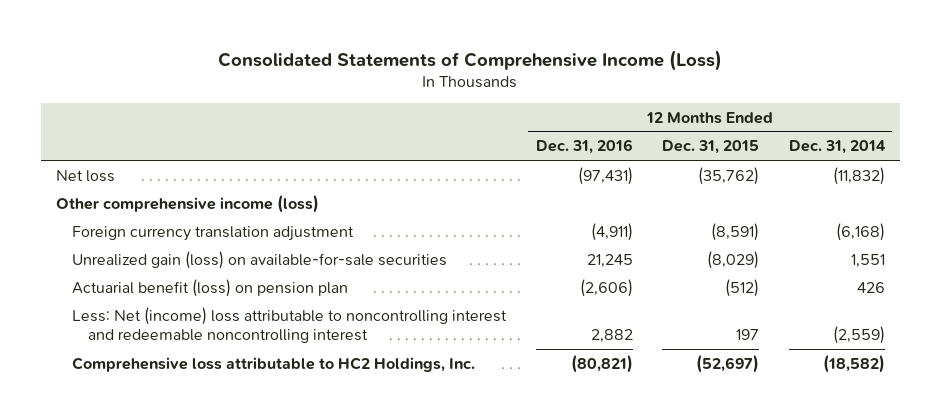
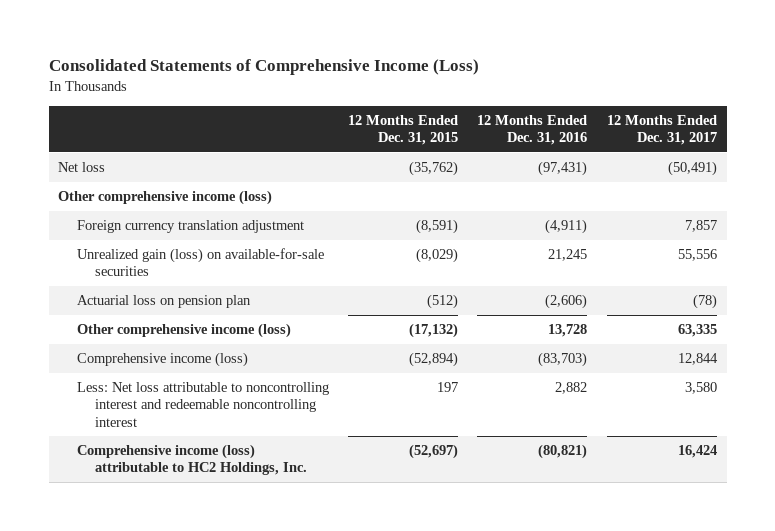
[788,140,886,155] Dec. 31, 2014 -> none
none -> [606,114,717,145] 12 Months Ended Dec. 31, 2017
[72,278,349,297] Actuarial benefit (loss) on pension plan -> [76,295,251,309] Actuarial loss on pension plan
none -> [76,323,291,339] Other comprehensive income (loss)
none -> [76,352,248,368] Comprehensive income (loss)
[72,306,508,344] Less: Net (income) loss attributable to noncontrolling interest and redeemable noncontrolling interest -> [76,382,329,427] Less: Net loss attributable to noncontrolling interest and redeemable noncontrolling interest
[72,356,476,372] Comprehensive loss attributable to HC2 Holdings, Inc. -> [76,444,308,476] Comprehensive income (loss) attributable to HC2 Holdings, Inc.

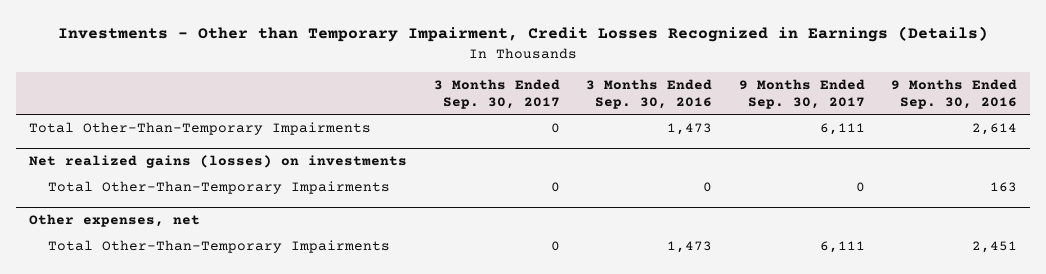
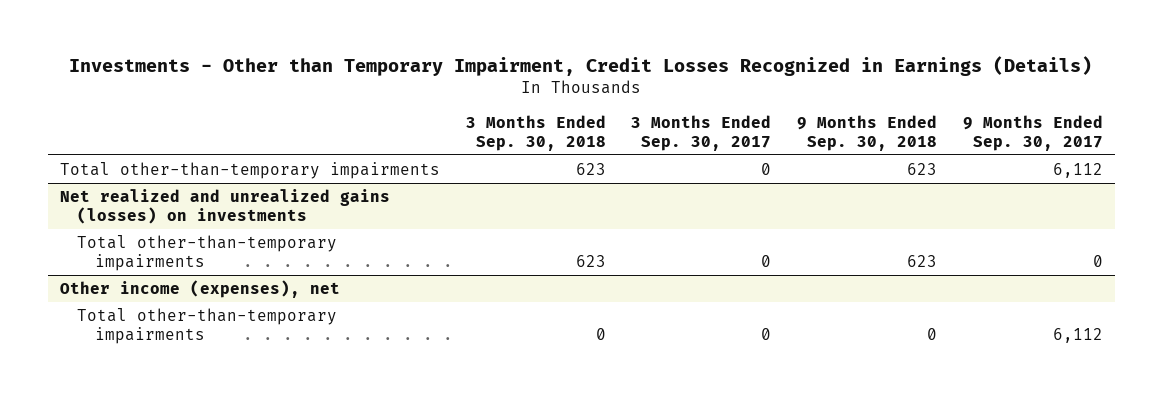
[586,79,713,109] 3 Months Ended Sep. 30, 2016 -> none
[891,79,1018,109] 9 Months Ended Sep. 30, 2016 -> none
none -> [465,114,606,152] 3 Months Ended Sep. 30, 2018
none -> [797,114,938,152] 9 Months Ended Sep. 30, 2018
[29,121,372,135] Total Other-Than-Temporary Impairments -> [60,161,441,179] Total other-than-temporary impairments
[819,122,865,135] 6,111 -> [1052,162,1103,178] 6,112
[29,155,408,169] Net realized gains (losses) on investments -> [60,188,391,225] Net realized and unrealized gains (losses) on investments
[47,180,390,194] Total Other-Than-Temporary Impairments -> [77,234,338,272] Total other-than-temporary impairments
[29,214,201,228] Other expenses, net -> [60,279,341,298] Other income (expenses), net
[47,239,390,253] Total Other-Than-Temporary Impairments -> [77,307,338,345] Total other-than-temporary impairments
[819,240,865,253] 6,111 -> [1052,328,1103,344] 6,112

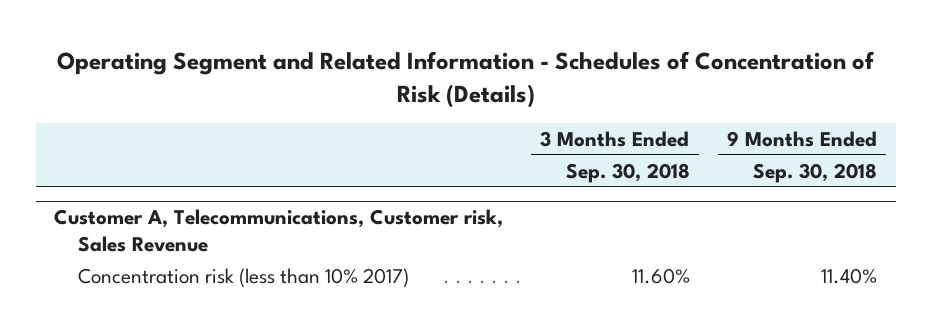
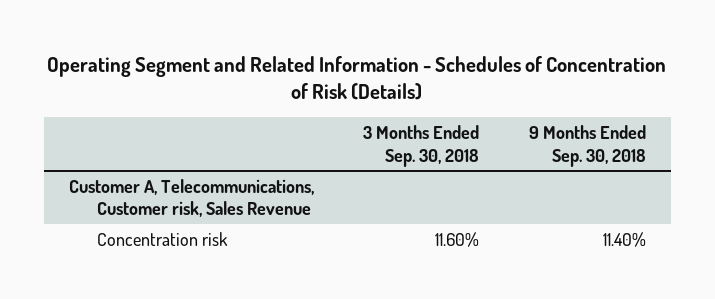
[77,268,409,289] Concentration risk (less than 10% 2017) -> [96,231,228,246] Concentration risk

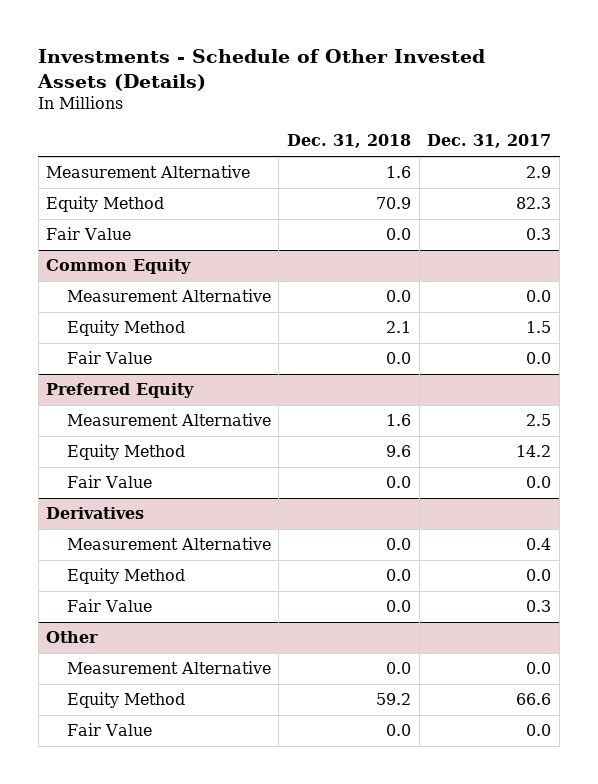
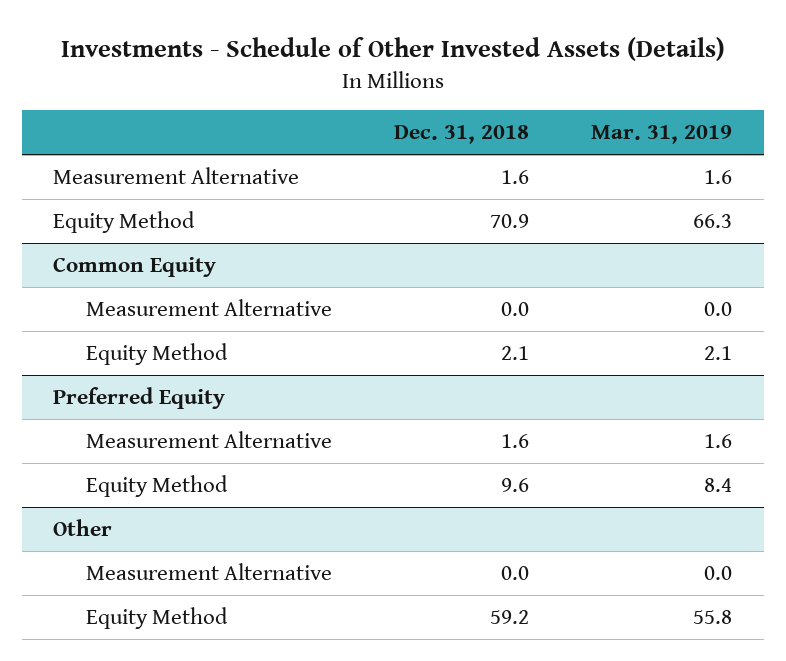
[427,134,552,149] Dec. 31, 2017 -> none
none -> [591,125,733,145] Mar. 31, 2019
[46,227,132,241] Fair Value -> none
[66,351,152,365] Fair Value -> none
[66,475,152,489] Fair Value -> none
[46,507,145,520] Derivatives -> none
[66,537,271,551] Measurement Alternative -> none
[66,568,185,585] Equity Method -> none
[66,599,152,613] Fair Value -> none
[66,723,152,737] Fair Value -> none

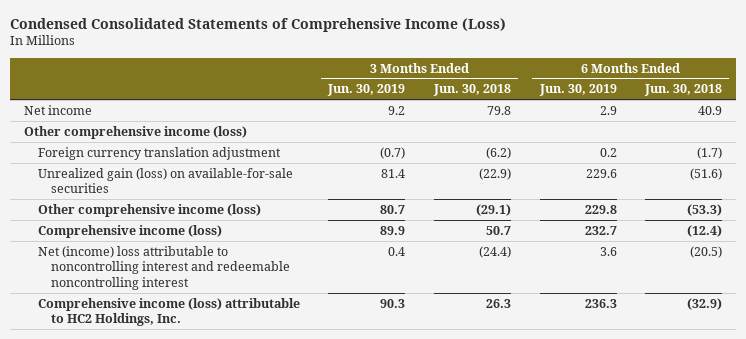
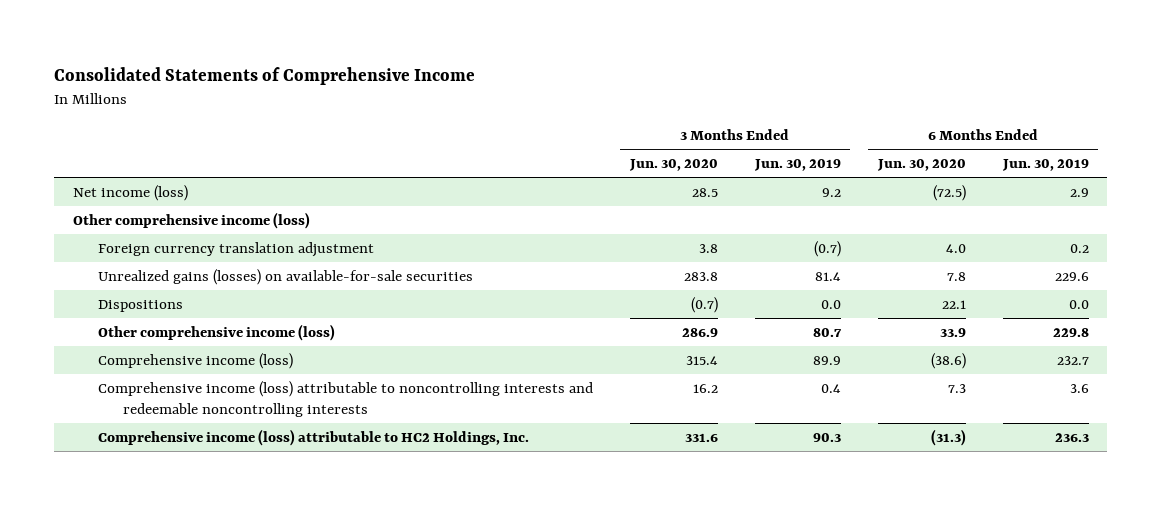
[9,17,506,32] Condensed Consolidated Statements of Comprehensive Income (Loss) -> [54,66,476,85] Consolidated Statements of Comprehensive Income
[432,84,511,97] Jun. 30, 2018 -> none
[644,84,723,97] Jun. 30, 2018 -> none
none -> [628,159,718,172] Jun. 30, 2020
none -> [876,159,966,172] Jun. 30, 2020
[24,104,93,115] Net income -> [72,184,188,201] Net income (loss)
[37,167,293,194] Unrealized gain (loss) on available-for-sale securities -> [97,268,473,285] Unrealized gains (losses) on available-for-sale securities
none -> [97,299,183,312] Dispositions
[37,245,291,290] Net (income) loss attributable to noncontrolling interest and redeemable noncontrolling interest -> [97,380,593,417] Comprehensive income (loss) attributable to noncontrolling interests and redeemable noncontrolling interests

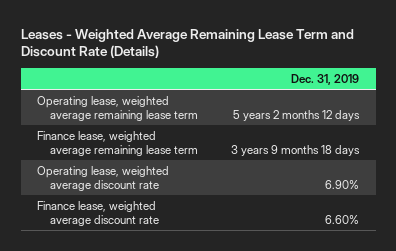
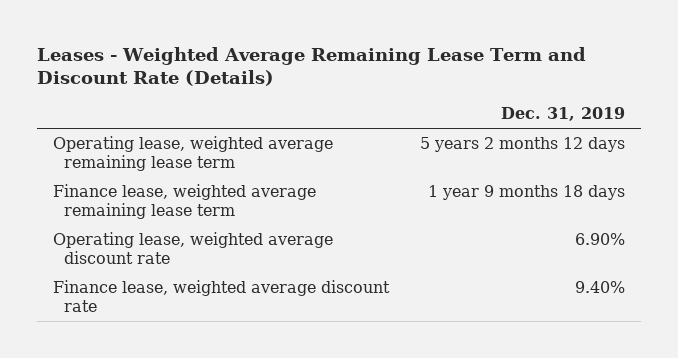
[231,144,361,156] 3 years 9 months 18 days -> [428,184,626,200] 1 year 9 months 18 days
[325,214,360,224] 6.60% -> [575,280,626,293] 9.40%

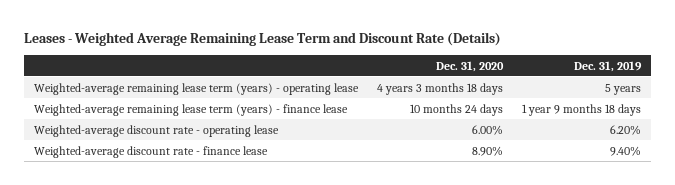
none -> [435,60,504,72] Dec. 31, 2020
[52,135,333,172] Operating lease, weighted average remaining lease term -> [33,82,359,95] Weighted-average remaining lease term (years) - operating lease
[420,136,626,152] 5 years 2 months 12 days -> [605,83,642,95] 5 years
[52,183,316,220] Finance lease, weighted average remaining lease term -> [33,103,348,116] Weighted-average remaining lease term (years) - finance lease
[52,231,333,265] Operating lease, weighted average discount rate -> [33,124,279,137] Weighted-average discount rate - operating lease
[575,232,626,245] 6.90% -> [610,124,642,135] 6.20%
[52,279,390,313] Finance lease, weighted average discount rate -> [33,145,268,158] Weighted-average discount rate - finance lease

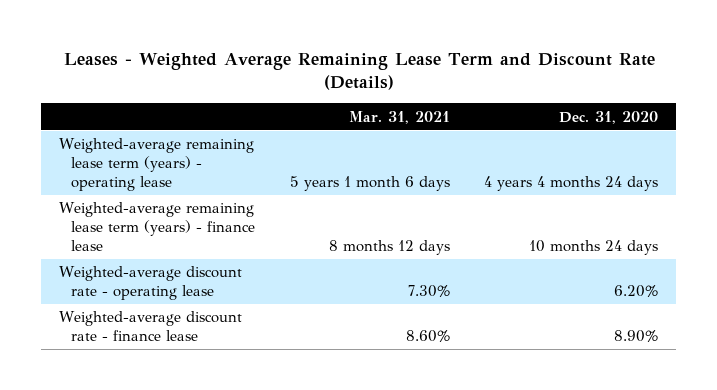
[574,60,643,72] Dec. 31, 2019 -> none
none -> [348,110,450,124] Mar. 31, 2021
[376,82,503,95] 4 years 3 months 18 days -> [484,175,659,191] 4 years 4 months 24 days
[471,124,503,135] 6.00% -> [614,285,659,298] 6.20%

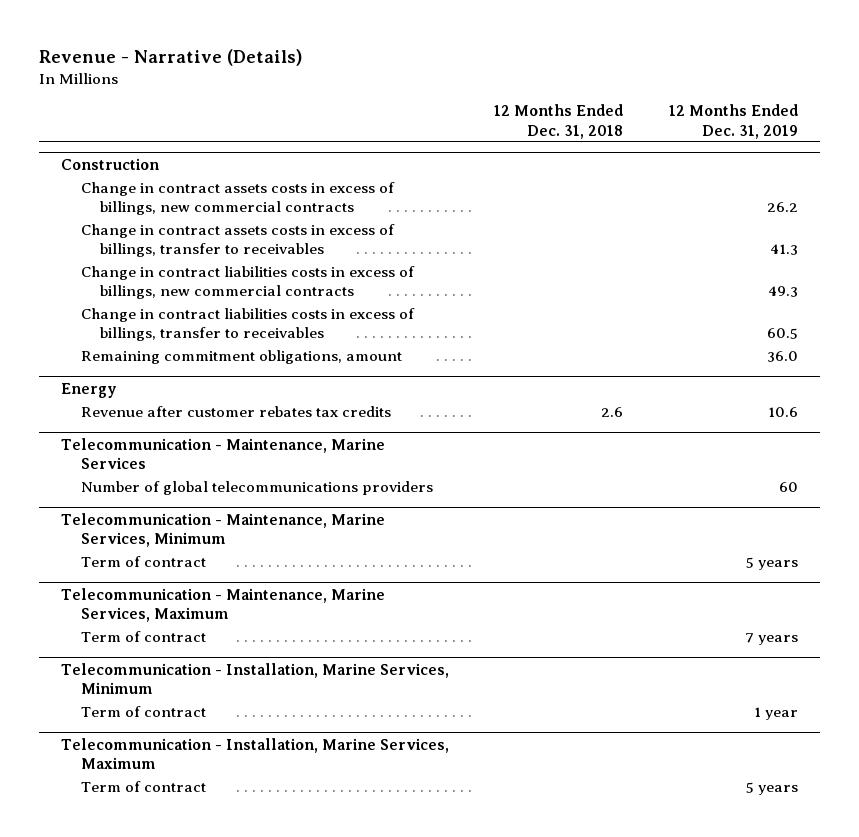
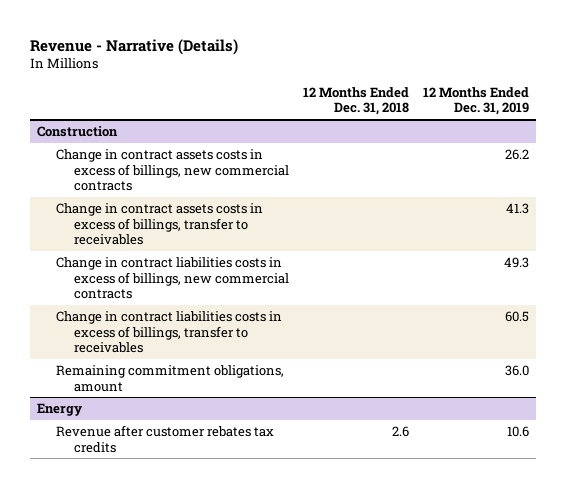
[61,437,386,469] Telecommunication - Maintenance, Marine Services -> none
[80,480,433,495] Number of global telecommunications providers -> none
[61,512,386,547] Telecommunication - Maintenance, Marine Services, Minimum -> none
[80,555,206,567] Term of contract -> none
[61,587,386,622] Telecommunication - Maintenance, Marine Services, Maximum -> none
[80,630,206,642] Term of contract -> none
[61,662,450,694] Telecommunication - Installation, Marine Services, Minimum -> none
[80,705,206,717] Term of contract -> none
[61,737,450,769] Telecommunication - Installation, Marine Services, Maximum -> none
[80,780,206,792] Term of contract -> none

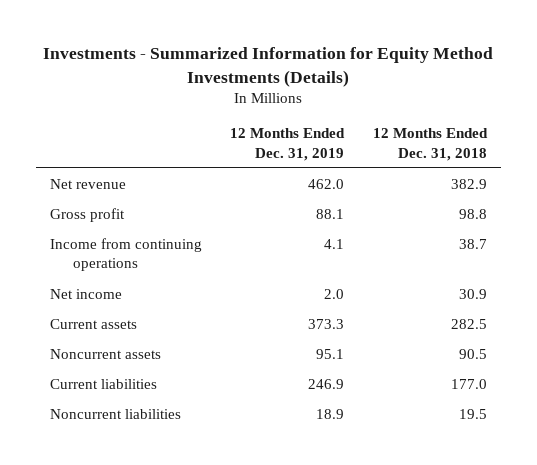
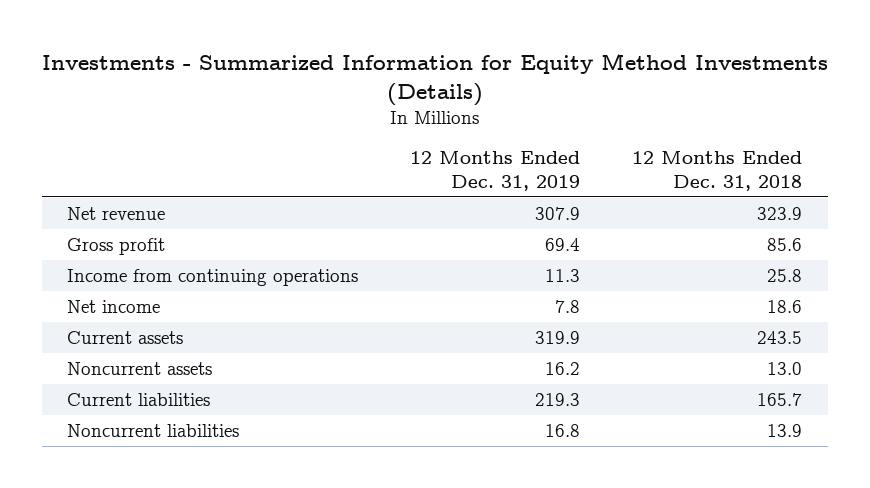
[308,178,345,189] 462.0 -> [535,206,581,220] 307.9
[451,178,488,189] 382.9 -> [757,206,803,220] 323.9
[316,208,345,219] 88.1 -> [545,237,581,251] 69.4
[459,208,488,219] 98.8 -> [767,237,803,251] 85.6
[324,238,345,249] 4.1 -> [545,268,581,282] 11.3
[459,238,488,249] 38.7 -> [767,268,803,282] 25.8
[324,288,345,299] 2.0 -> [555,299,581,313] 7.8
[459,288,488,299] 30.9 -> [767,299,803,313] 18.6
[308,318,345,329] 373.3 -> [535,330,581,344] 319.9
[451,318,488,329] 282.5 -> [757,330,803,344] 243.5
[316,348,345,359] 95.1 -> [545,361,581,375] 16.2
[459,348,488,359] 90.5 -> [767,361,803,375] 13.0
[308,378,345,389] 246.9 -> [535,392,581,406] 219.3
[451,378,488,389] 177.0 -> [757,392,803,406] 165.7
[316,408,345,419] 18.9 -> [545,423,581,437] 16.8
[459,408,488,419] 19.5 -> [767,423,803,437] 13.9

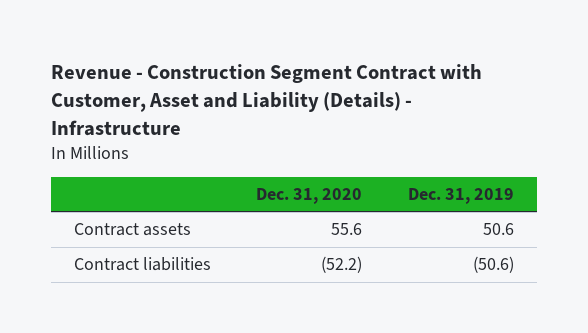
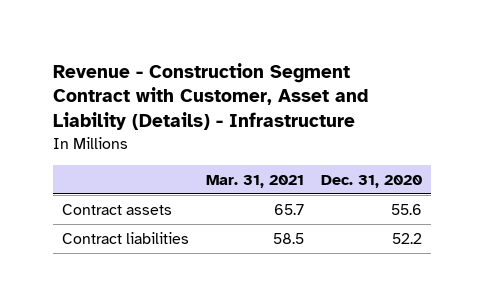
[408,187,515,204] Dec. 31, 2019 -> none
none -> [205,174,304,188] Mar. 31, 2021
[321,256,363,274] (52.2) -> [392,232,423,244] 52.2

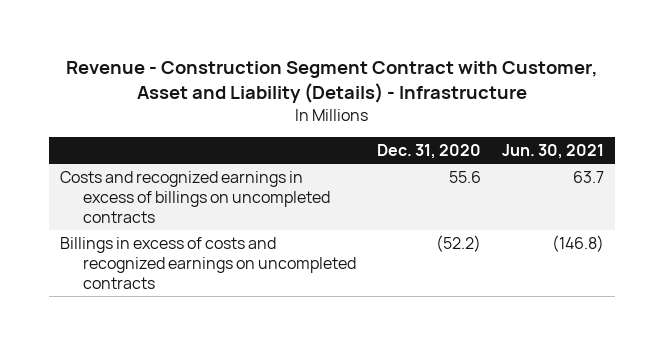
[205,174,304,188] Mar. 31, 2021 -> none
none -> [502,144,605,160] Jun. 30, 2021
[61,231,189,244] Contract liabilities -> none
[61,203,172,215] Contract assets -> [59,170,331,223] Costs and recognized earnings in excess of billings on uncompleted contracts
none -> [59,236,357,289] Billings in excess of costs and recognized earnings on uncompleted contracts

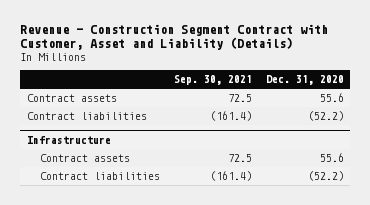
[65,61,598,104] Revenue - Construction Segment Contract with Customer, Asset and Liability (Details) - Infrastructure -> [20,24,329,51] Revenue - Construction Segment Contract with Customer, Asset and Liability (Details)
[502,144,605,160] Jun. 30, 2021 -> none
none -> [173,75,252,86] Sep. 30, 2021
[59,170,331,223] Costs and recognized earnings in excess of billings on uncompleted contracts -> [26,94,117,103] Contract assets
[59,236,357,289] Billings in excess of costs and recognized earnings on uncompleted contracts -> [26,112,147,121] Contract liabilities
none -> [26,136,111,145] Infrastructure
none -> [40,154,131,163] Contract assets
none -> [40,172,161,181] Contract liabilities

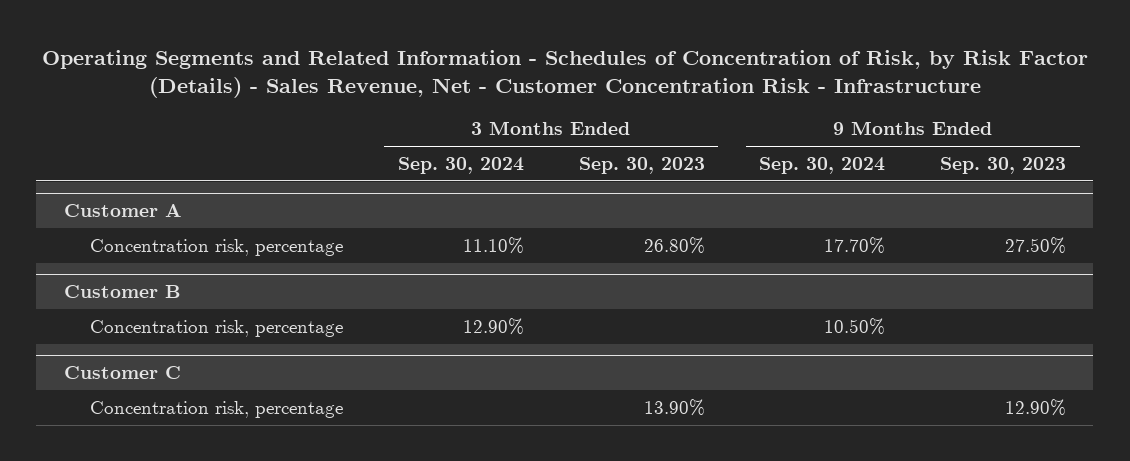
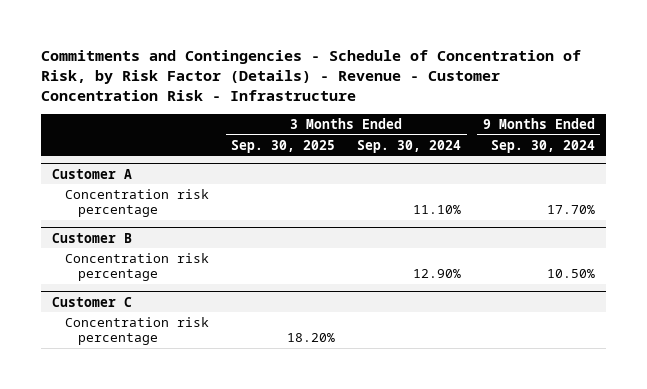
[41,49,1088,99] Operating Segments and Related Information - Schedules of Concentration of Risk, by Risk Factor (Details) - Sales Revenue, Net - Customer Concentration Risk - Infrastructure -> [41,50,582,102] Commitments and Contingencies - Schedule of Concentration of Risk, by Risk Factor (Details) - Revenue - Customer Concentration Risk - Infrastructure
[578,156,705,174] Sep. 30, 2023 -> none
[940,156,1067,174] Sep. 30, 2023 -> none
none -> [231,139,336,153] Sep. 30, 2025
[90,238,344,256] Concentration risk, percentage -> [65,188,210,218] Concentration risk percentage
[90,319,344,337] Concentration risk, percentage -> [65,252,210,282] Concentration risk percentage
[90,400,344,418] Concentration risk, percentage -> [65,316,210,346] Concentration risk percentage

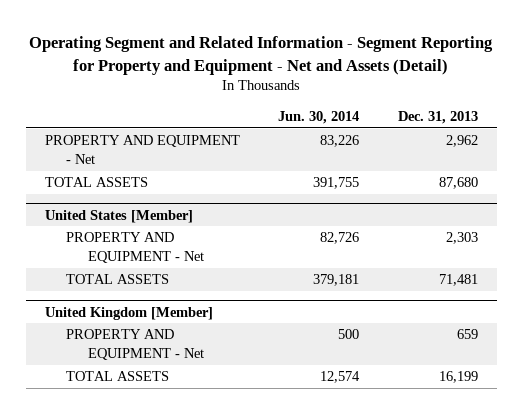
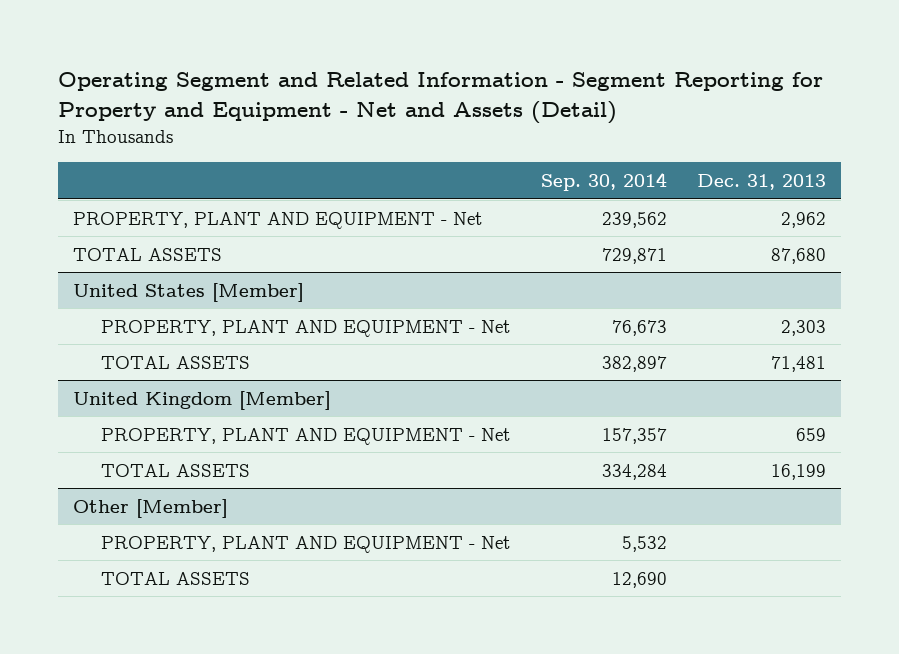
[278,110,360,124] Jun. 30, 2014 -> none
none -> [540,171,667,191] Sep. 30, 2014
[45,135,241,164] PROPERTY AND EQUIPMENT - Net -> [72,211,482,229] PROPERTY, PLANT AND EQUIPMENT - Net
[66,232,204,263] PROPERTY AND EQUIPMENT - Net -> [100,319,510,337] PROPERTY, PLANT AND EQUIPMENT - Net
[66,329,204,360] PROPERTY AND EQUIPMENT - Net -> [100,427,510,445] PROPERTY, PLANT AND EQUIPMENT - Net
none -> [72,498,228,518] Other [Member]
none -> [100,535,510,553] PROPERTY, PLANT AND EQUIPMENT - Net
none -> [100,571,250,585] TOTAL ASSETS

